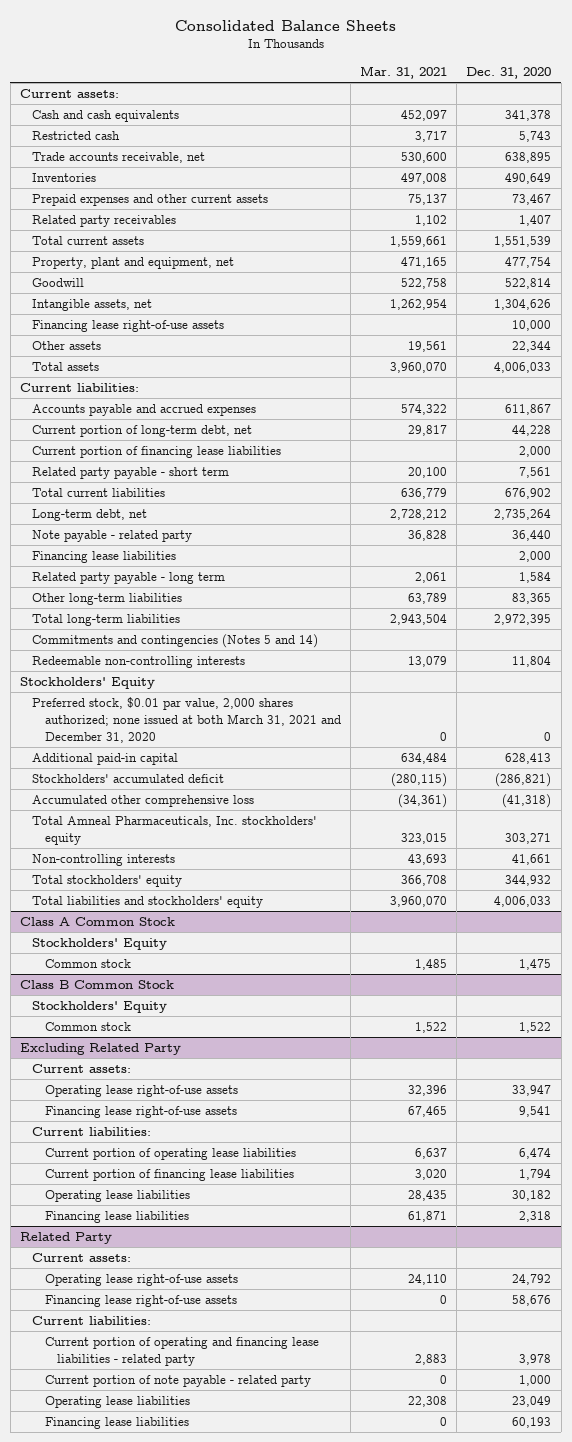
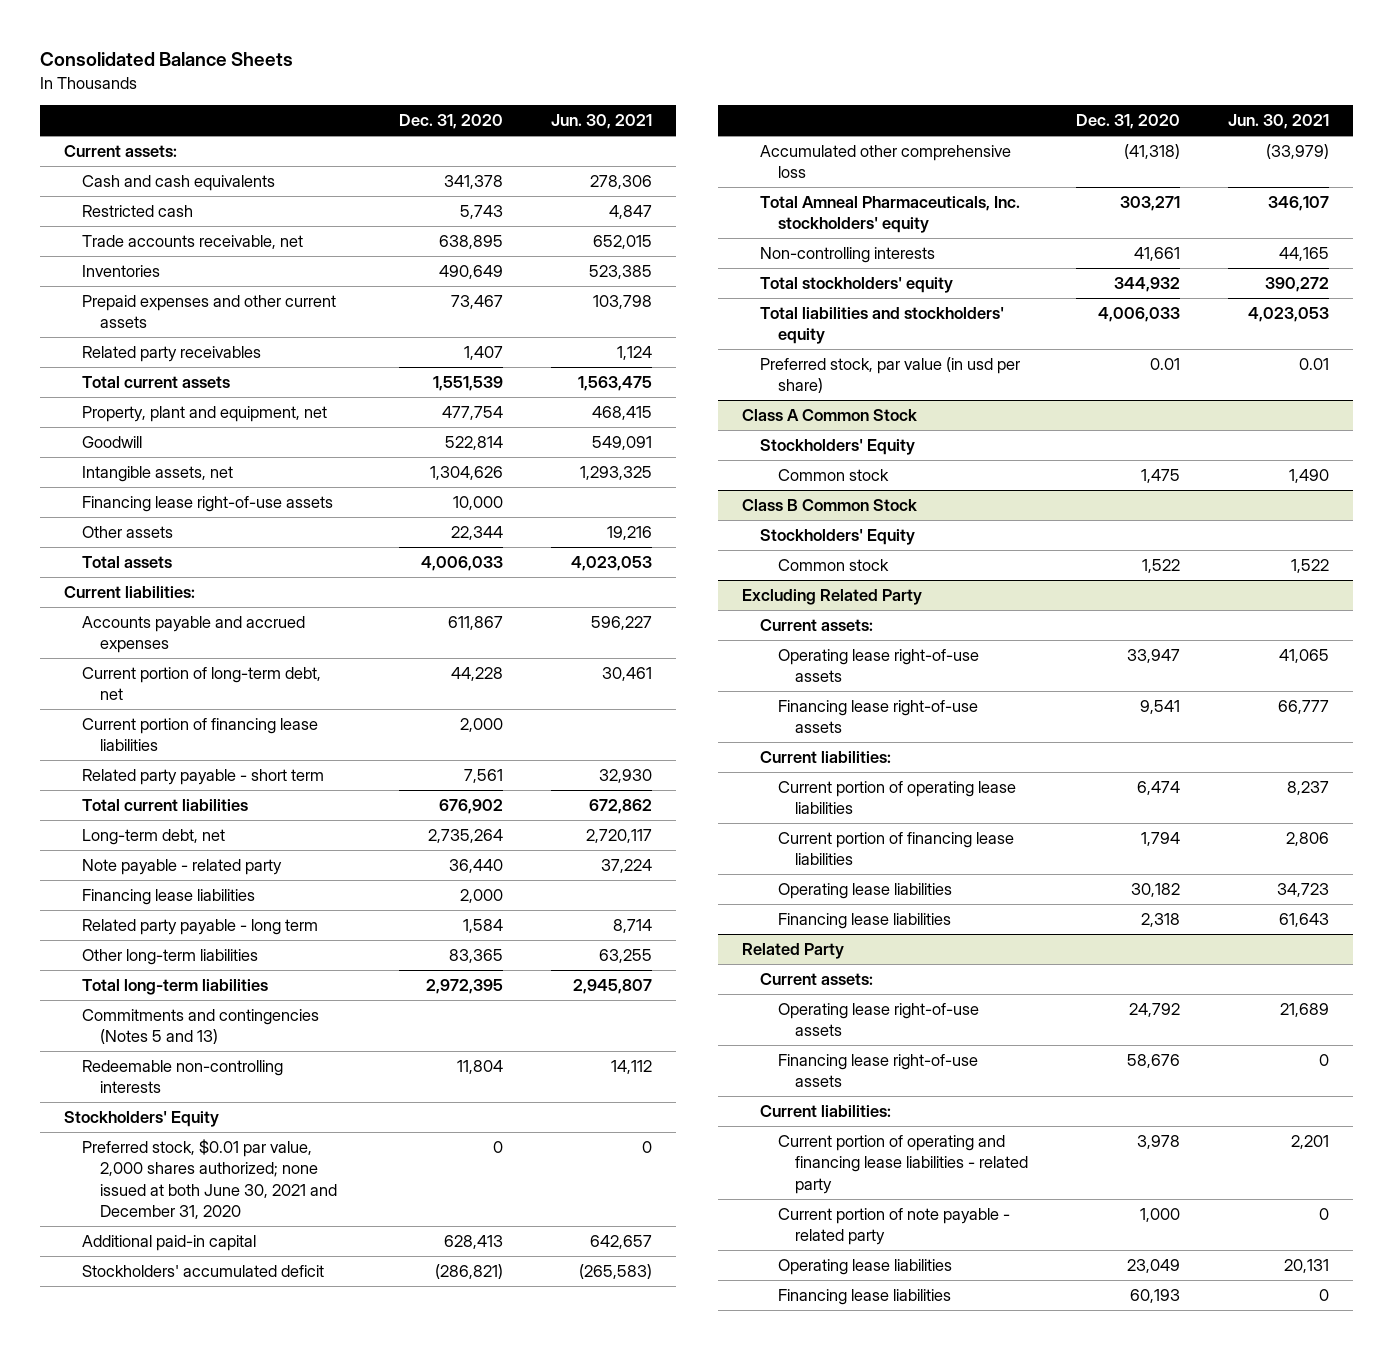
[359,66,447,80] Mar. 31, 2021 -> none
none -> [551,114,653,130] Jun. 30, 2021
[32,633,319,648] Commitments and contingencies (Notes 5 and 14) -> [82,1009,320,1045] Commitments and contingencies (Notes 5 and 13)
[32,696,341,743] Preferred stock, $0.01 par value, 2,000 shares authorized; none issued at both March 31, 2021 and December 31, 2020 -> [82,1139,338,1219] Preferred stock, $0.01 par value, 2,000 shares authorized; none issued at both June 30, 2021 and December 31, 2020
none -> [759,357,1020,394] Preferred stock, par value (in usd per share)

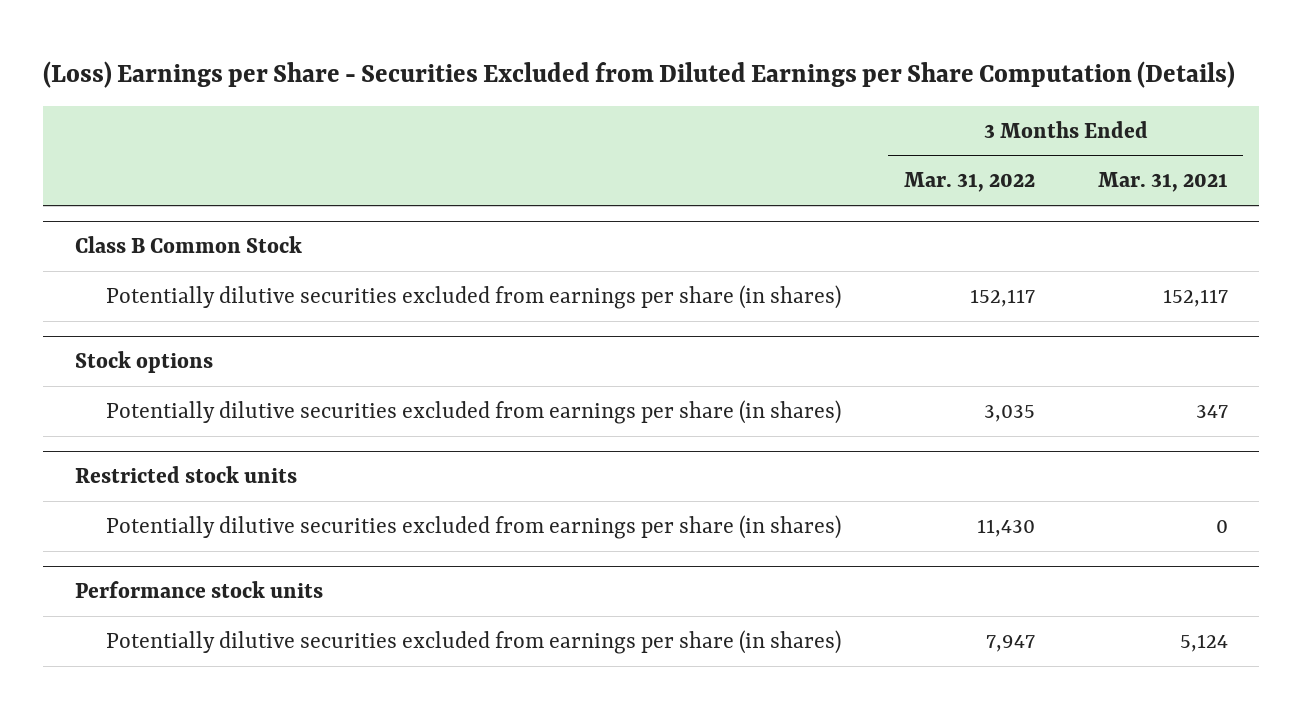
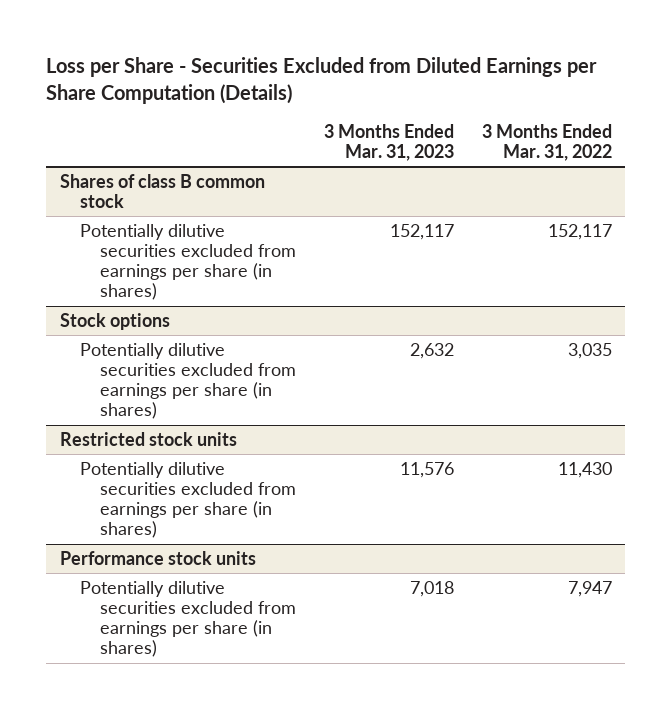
[43,60,1236,88] (Loss) Earnings per Share - Securities Excluded from Diluted Earnings per Share Computation (Details) -> [46,57,598,104] Loss per Share - Securities Excluded from Diluted Earnings per Share Computation (Details)
[1097,172,1228,193] Mar. 31, 2021 -> none
none -> [323,123,454,162] 3 Months Ended Mar. 31, 2023
[74,236,302,254] Class B Common Stock -> [60,173,266,208] Shares of class B common stock

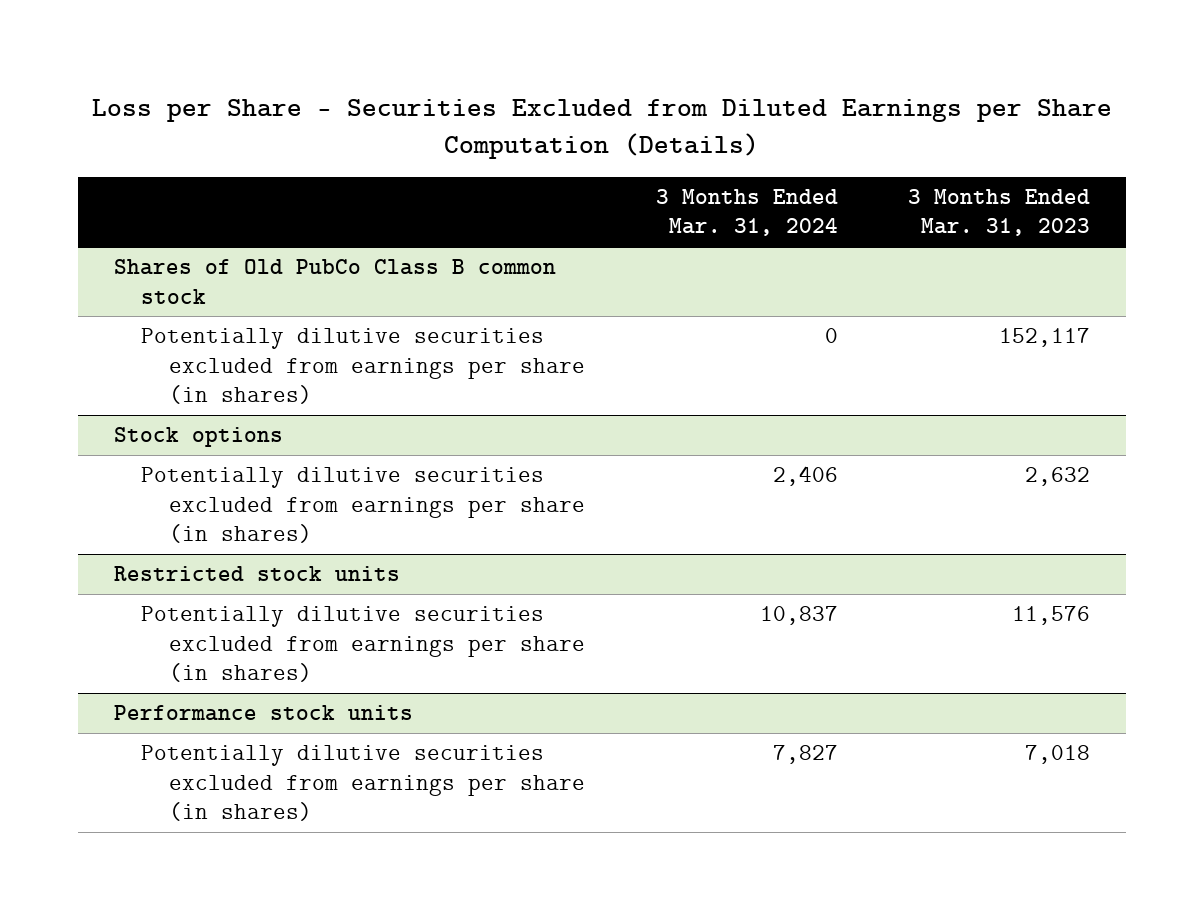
[481,123,612,162] 3 Months Ended Mar. 31, 2022 -> none
none -> [655,189,838,237] 3 Months Ended Mar. 31, 2024
[60,173,266,208] Shares of class B common stock -> [113,259,556,304] Shares of Old PubCo Class B common stock

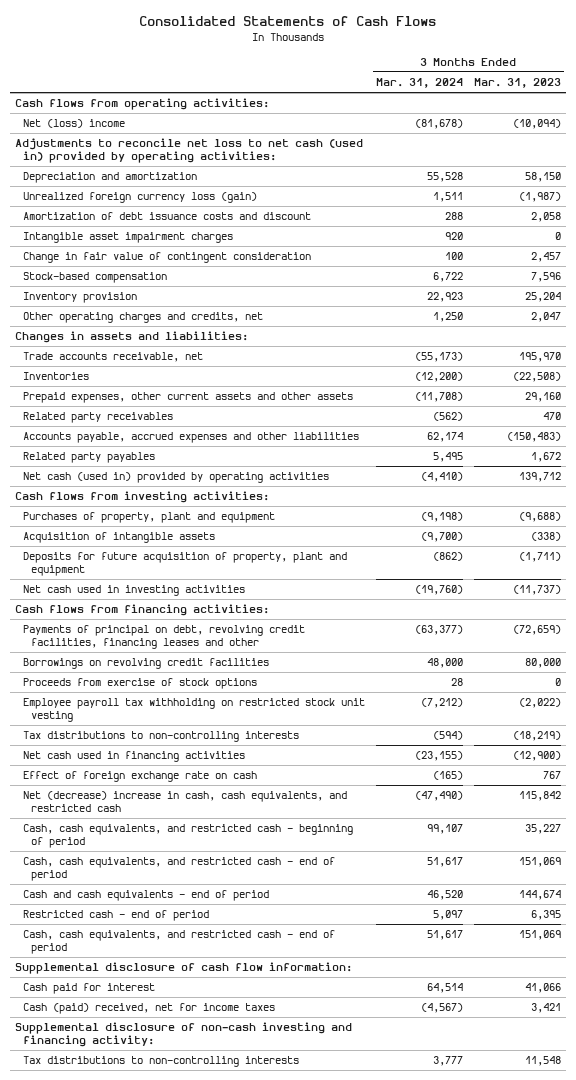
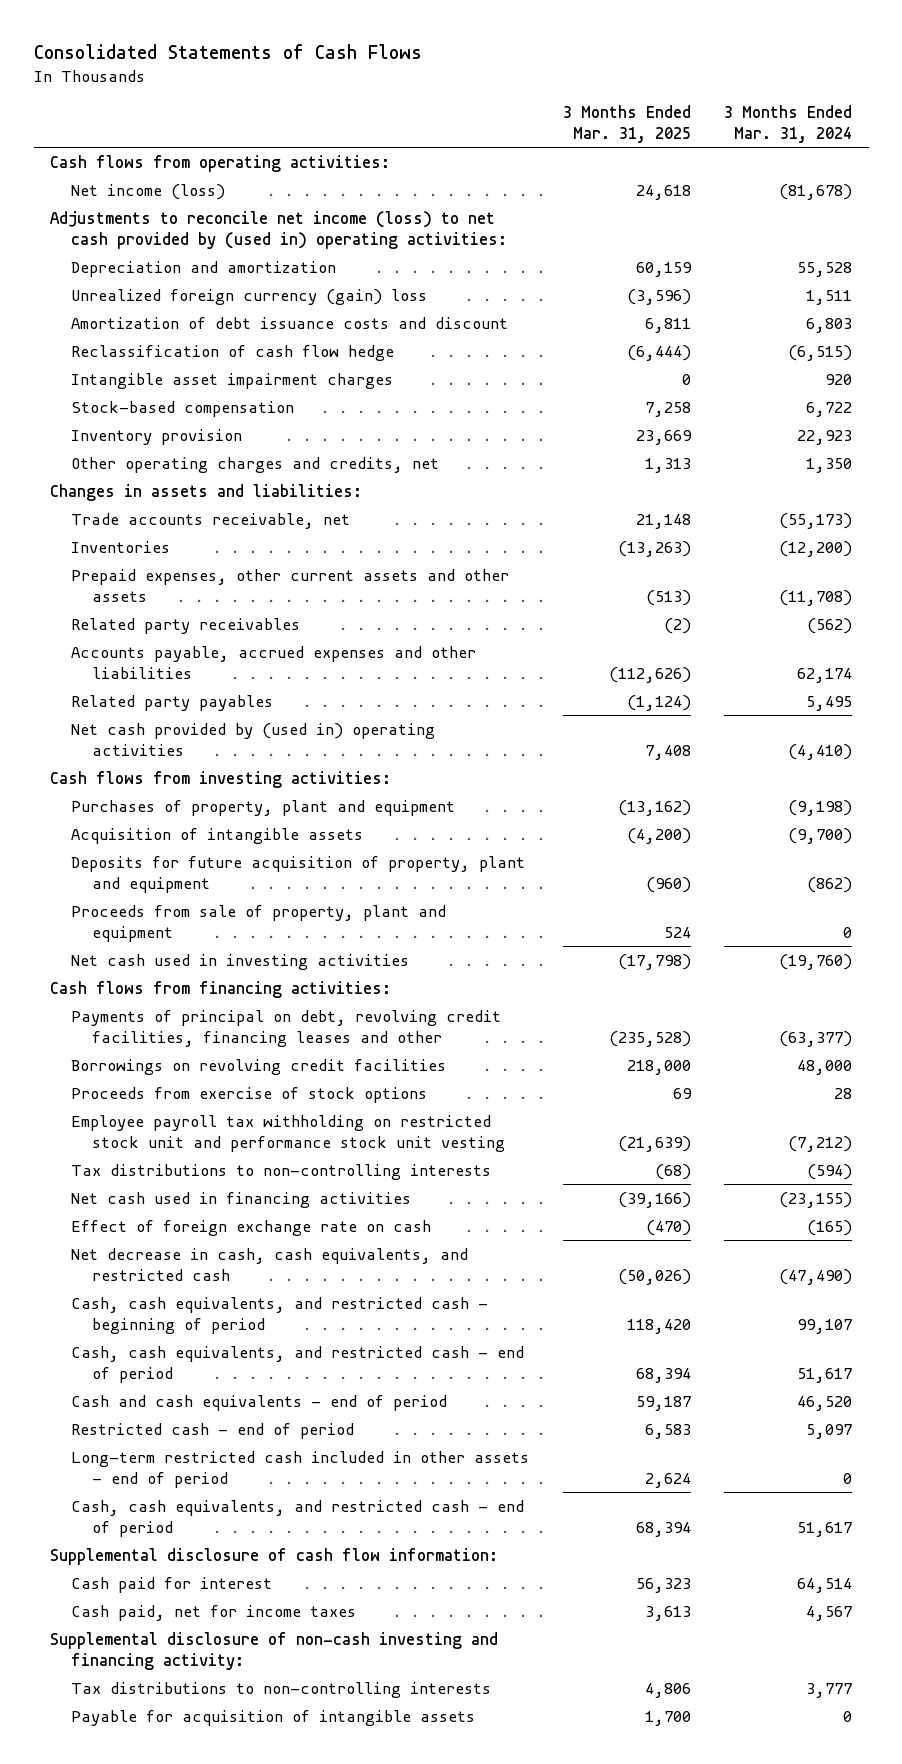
[473,78,561,89] Mar. 31, 2023 -> none
none -> [562,105,691,143] 3 Months Ended Mar. 31, 2025
[23,119,126,129] Net (loss) income -> [71,183,226,200] Net income (loss)
[15,138,364,164] Adjustments to reconcile net loss to net cash (used in) provided by operating activities: -> [50,210,508,249] Adjustments to reconcile net income (loss) to net cash provided by (used in) operating activities:
[23,192,258,204] Unrealized foreign currency loss (gain) -> [71,288,428,305] Unrealized foreign currency (gain) loss
[445,212,464,221] 288 -> [805,317,852,333] 6,803
none -> [71,344,395,361] Reclassification of cash flow hedge
[23,252,312,264] Change in fair value of contingent consideration -> none
[433,312,464,323] 1,250 -> [805,457,852,473] 1,350
[23,472,330,484] Net cash (used in) provided by operating activities -> [71,722,436,756] Net cash provided by (used in) operating activities
none -> [71,904,447,942] Proceeds from sale of property, plant and equipment
[23,698,366,723] Employee payroll tax withholding on restricted stock unit vesting -> [71,1114,506,1152] Employee payroll tax withholding on restricted stock unit and performance stock unit vesting
[23,791,348,813] Net (decrease) increase in cash, cash equivalents, and restricted cash -> [71,1247,469,1281] Net decrease in cash, cash equivalents, and restricted cash
none -> [71,1450,530,1488] Long-term restricted cash included in other assets - end of period
[23,1003,276,1015] Cash (paid) received, net for income taxes -> [71,1604,357,1621] Cash paid, net for income taxes
[421,1003,464,1014] (4,567) -> [805,1605,852,1621] 4,567
none -> [71,1709,476,1726] Payable for acquisition of intangible assets

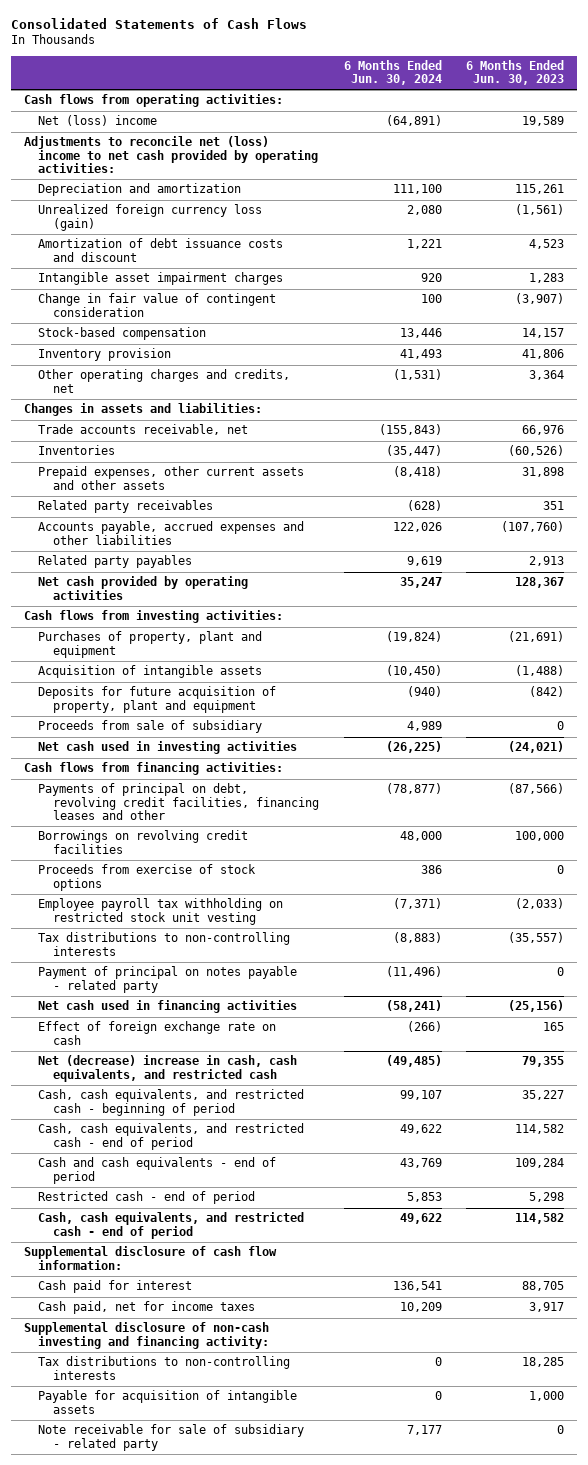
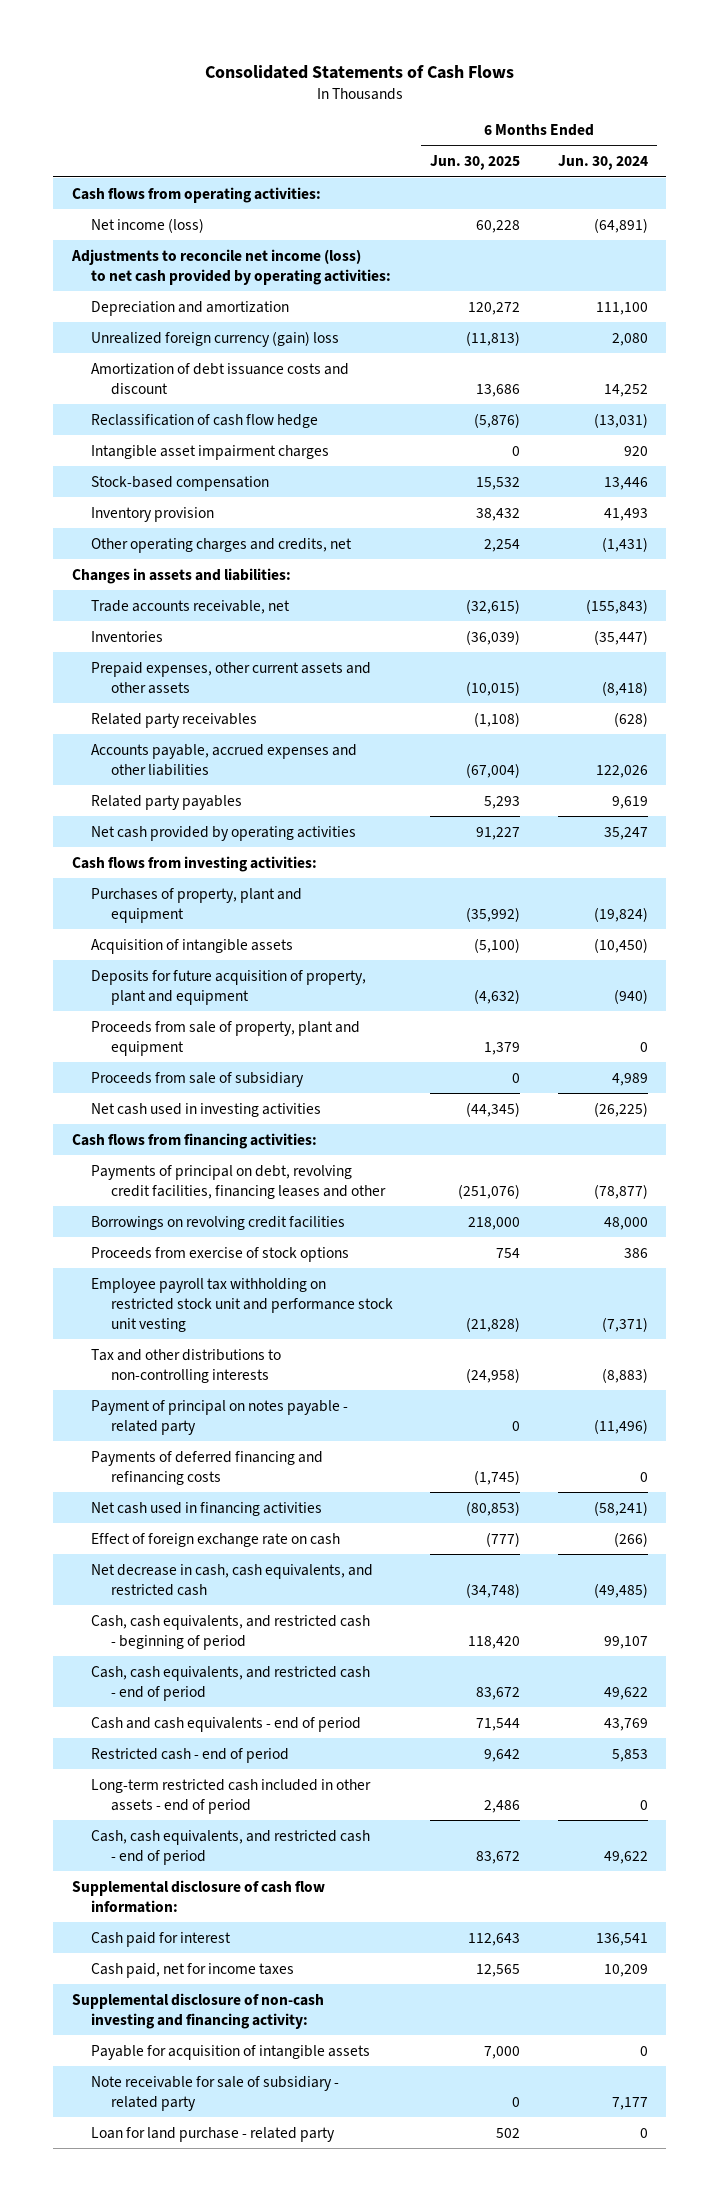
[466,60,565,86] 6 Months Ended Jun. 30, 2023 -> none
none -> [430,155,521,171] Jun. 30, 2025
[38,115,158,127] Net (loss) income -> [91,217,205,233] Net income (loss)
[23,136,319,173] Adjustments to reconcile net (loss) income to net cash provided by operating activities: -> [71,248,392,285] Adjustments to reconcile net income (loss) to net cash provided by operating activities:
[38,204,263,231] Unrealized foreign currency loss (gain) -> [91,330,340,347] Unrealized foreign currency (gain) loss
[406,239,442,250] 1,221 -> [603,383,648,397] 14,252
none -> [91,413,319,428] Reclassification of cash flow hedge
[38,293,277,317] Change in fair value of contingent consideration -> none
[392,369,442,381] (1,531) -> [601,536,648,552] (1,431)
none -> [91,1020,361,1056] Proceeds from sale of property, plant and equipment
[38,898,284,925] Employee payroll tax withholding on restricted stock unit vesting -> [91,1277,393,1333] Employee payroll tax withholding on restricted stock unit and performance stock unit vesting
[38,932,291,956] Tax distributions to non-controlling interests -> [91,1348,282,1383] Tax and other distributions to non-controlling interests
none -> [91,1450,324,1485] Payments of deferred financing and refinancing costs
[38,1055,298,1082] Net (decrease) increase in cash, cash equivalents, and restricted cash -> [91,1563,374,1596] Net decrease in cash, cash equivalents, and restricted cash
none -> [91,1778,372,1814] Long-term restricted cash included in other assets - end of period
[38,1356,291,1380] Tax distributions to non-controlling interests -> none
none -> [91,2126,336,2142] Loan for land purchase - related party

